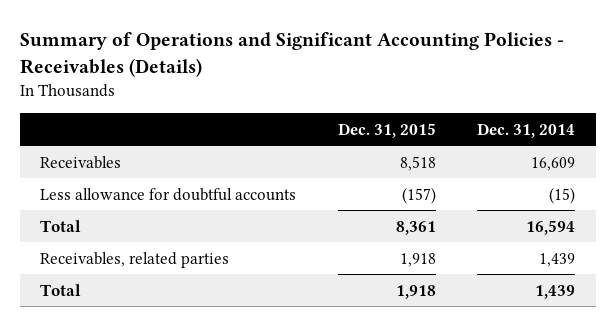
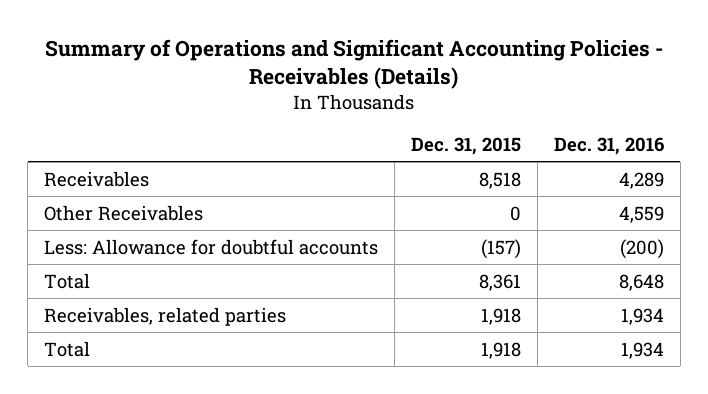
[476,122,575,138] Dec. 31, 2014 -> none
none -> [553,137,664,156] Dec. 31, 2016
none -> [44,204,204,221] Other Receivables
[40,187,297,201] Less allowance for doubtful accounts -> [44,238,379,255] Less: Allowance for doubtful accounts

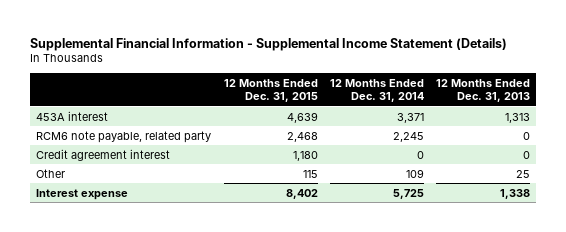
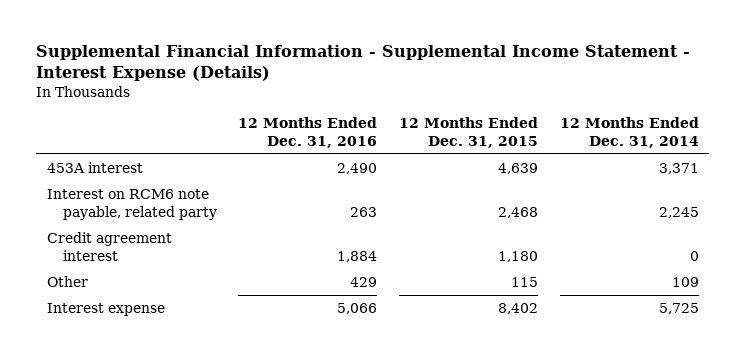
[30,37,508,51] Supplemental Financial Information - Supplemental Income Statement (Details) -> [35,44,690,82] Supplemental Financial Information - Supplemental Income Statement - Interest Expense (Details)
[435,79,530,102] 12 Months Ended Dec. 31, 2013 -> none
none -> [238,117,378,148] 12 Months Ended Dec. 31, 2016
[36,130,212,143] RCM6 note payable, related party -> [46,188,217,220] Interest on RCM6 note payable, related party

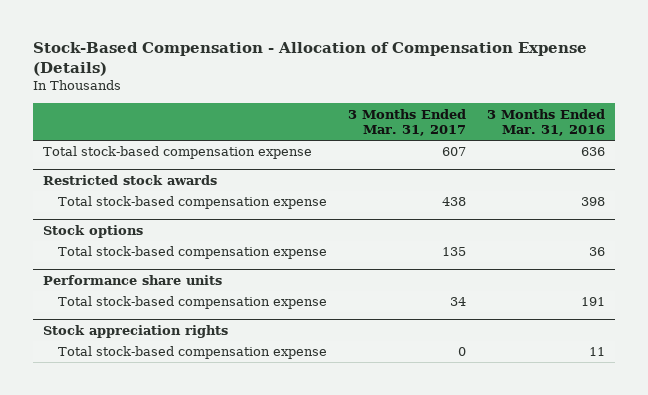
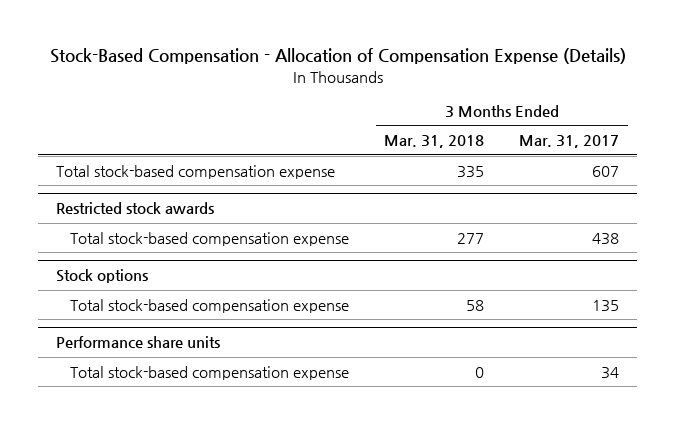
[486,108,605,137] 3 Months Ended Mar. 31, 2016 -> none
none -> [384,135,485,149] Mar. 31, 2018
[43,325,229,339] Stock appreciation rights -> none
[57,346,327,360] Total stock-based compensation expense -> none

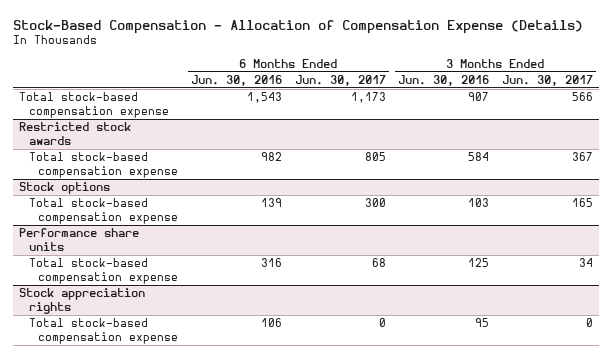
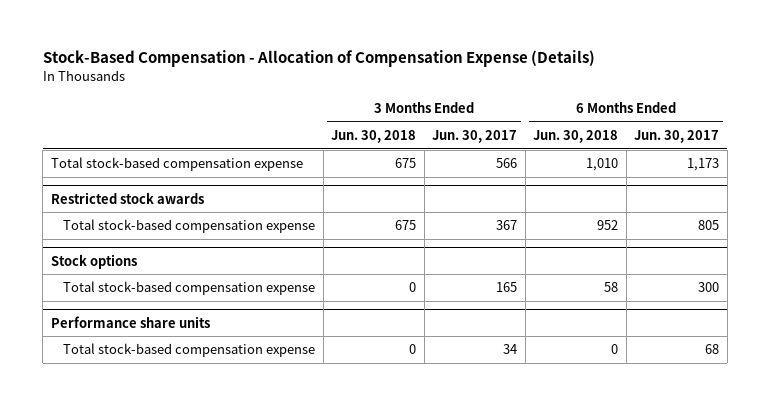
[190,74,282,86] Jun. 30, 2016 -> none
[398,74,490,86] Jun. 30, 2016 -> none
none -> [331,130,417,144] Jun. 30, 2018
none -> [533,130,619,144] Jun. 30, 2018
[18,288,145,314] Stock appreciation rights -> none
[28,318,179,344] Total stock-based compensation expense -> none

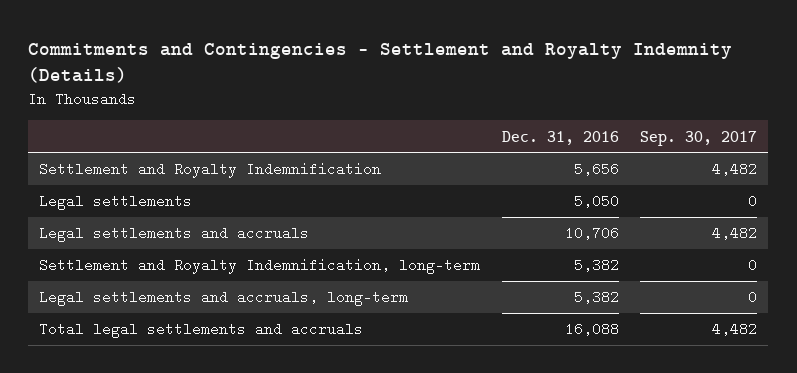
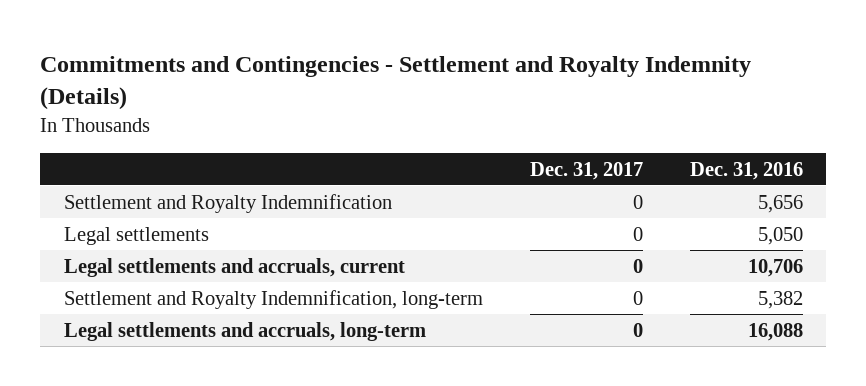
[640,130,758,146] Sep. 30, 2017 -> none
none -> [529,161,643,180] Dec. 31, 2017
[39,226,310,243] Legal settlements and accruals -> [63,257,405,277] Legal settlements and accruals, current
[39,322,364,339] Total legal settlements and accruals -> none
[573,290,619,305] 5,382 -> [747,322,803,341] 16,088

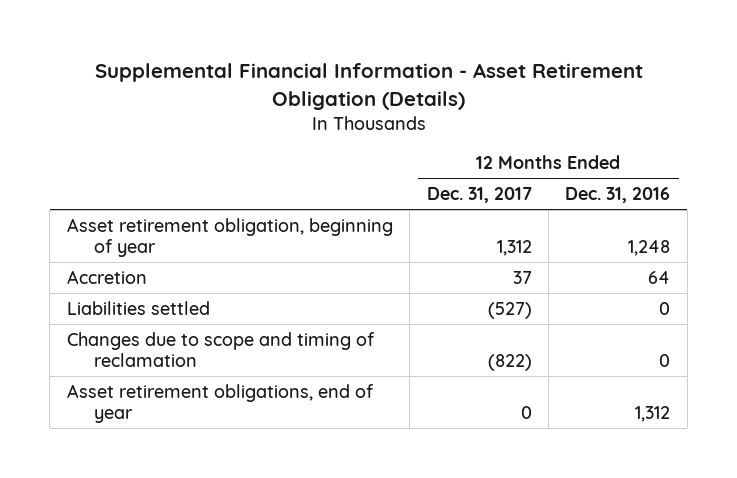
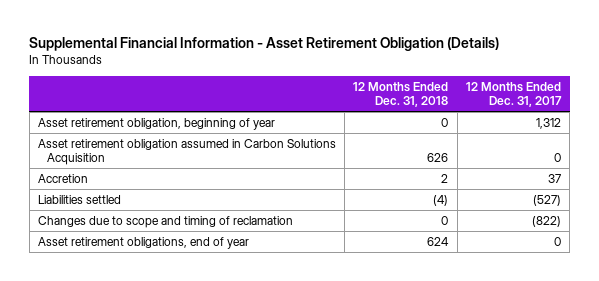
[565,187,671,204] Dec. 31, 2016 -> none
none -> [353,81,449,108] 12 Months Ended Dec. 31, 2018
none -> [37,138,336,166] Asset retirement obligation assumed in Carbon Solutions Acquisition

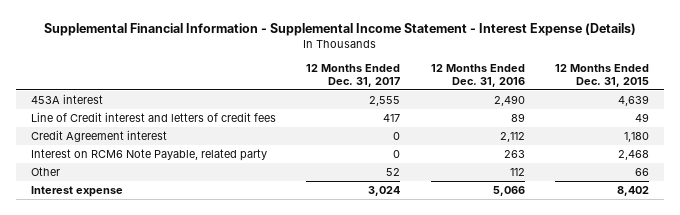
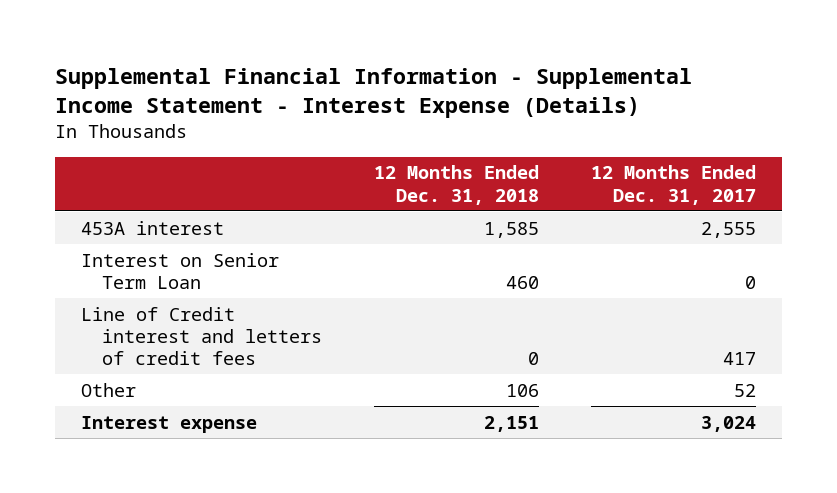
[430,63,525,87] 12 Months Ended Dec. 31, 2016 -> none
[555,63,650,87] 12 Months Ended Dec. 31, 2015 -> none
none -> [374,165,540,205] 12 Months Ended Dec. 31, 2018
none -> [80,252,279,289] Interest on Senior Term Loan
[30,129,167,142] Credit Agreement interest -> none
[30,148,267,161] Interest on RCM6 Note Payable, related party -> none

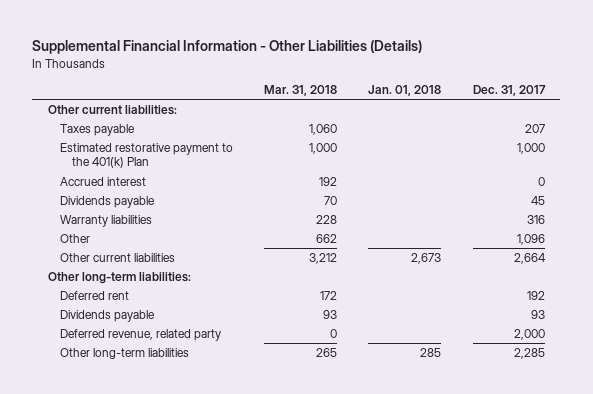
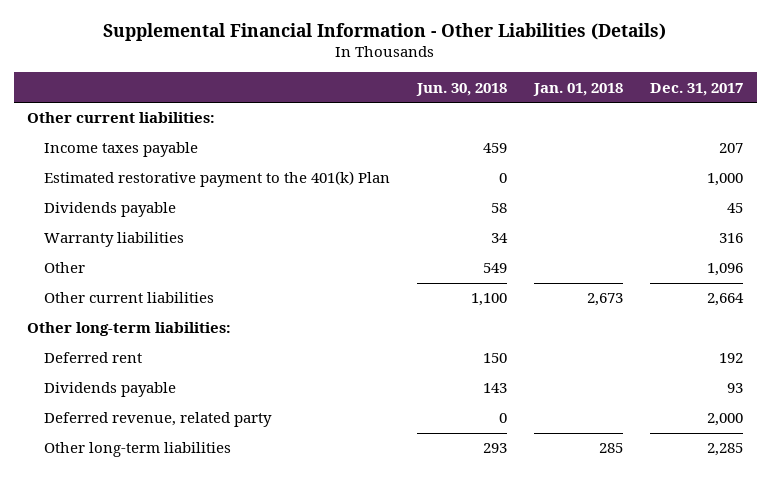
[264,85,338,97] Mar. 31, 2018 -> none
none -> [416,82,508,96] Jun. 30, 2018
[60,124,136,137] Taxes payable -> [43,142,198,158] Income taxes payable
[60,177,147,187] Accrued interest -> none

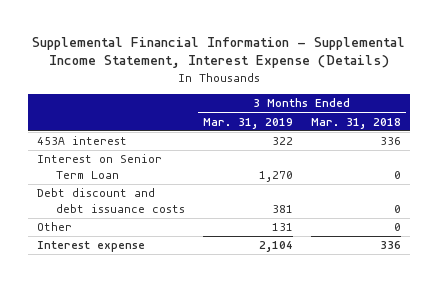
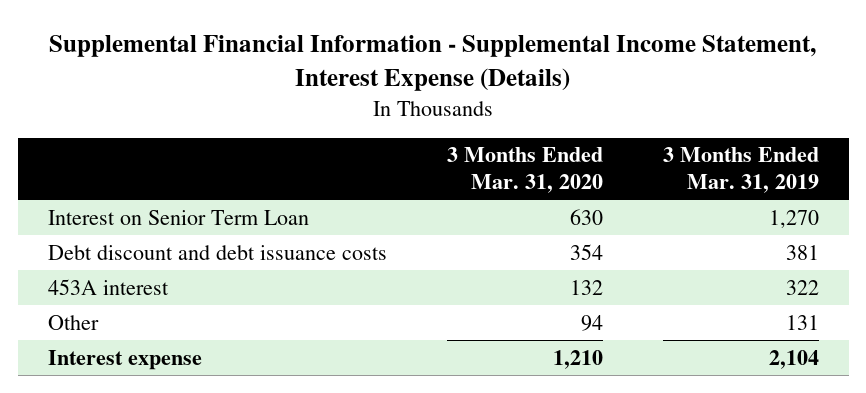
[311,117,402,129] Mar. 31, 2018 -> none
none -> [446,147,603,194] 3 Months Ended Mar. 31, 2020
[36,136,127,146] 453A interest -> [47,278,169,295] 453A interest

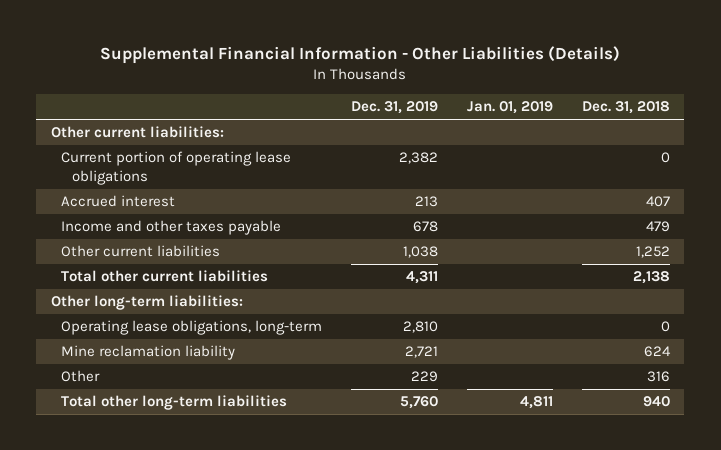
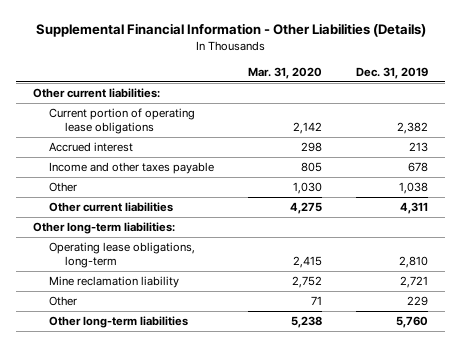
[467,101,554,115] Jan. 01, 2019 -> none
[581,101,670,115] Dec. 31, 2018 -> none
none -> [248,66,323,79] Mar. 31, 2020
[61,270,269,283] Total other current liabilities -> none
none -> [49,182,78,193] Other
[403,246,439,259] 1,038 -> [400,202,429,215] 4,311
[61,395,288,411] Total other long-term liabilities -> [49,316,189,329] Other long-term liabilities

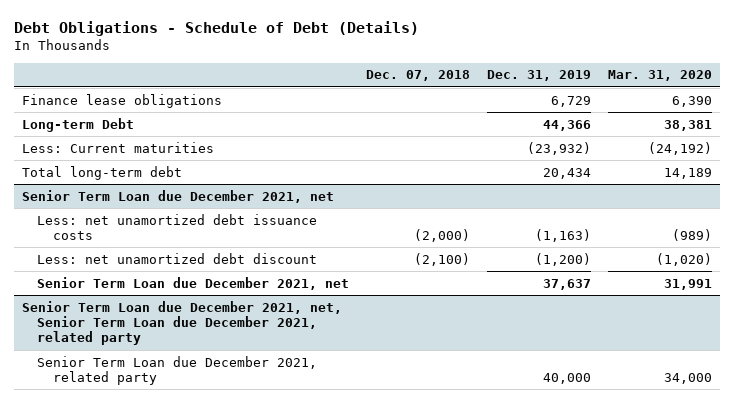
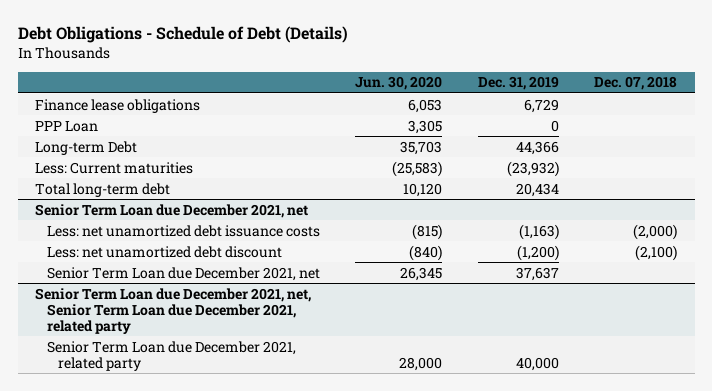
[607,70,712,82] Mar. 31, 2020 -> none
none -> [355,76,443,91] Jun. 30, 2020
none -> [35,120,99,132] PPP Loan

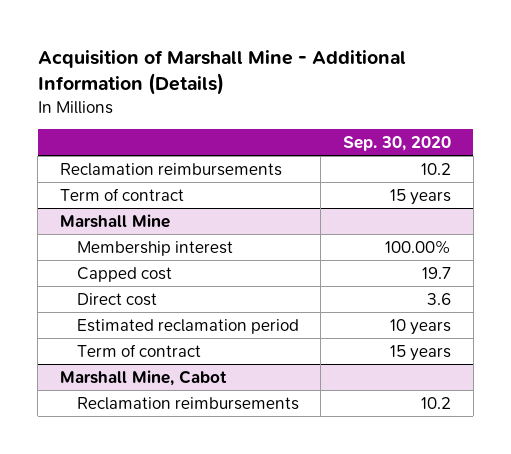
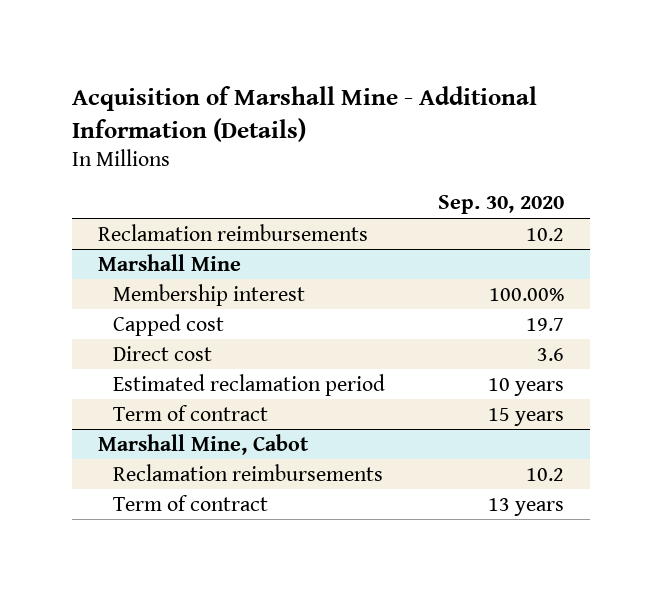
[60,187,185,201] Term of contract -> none
none -> [113,494,269,511] Term of contract

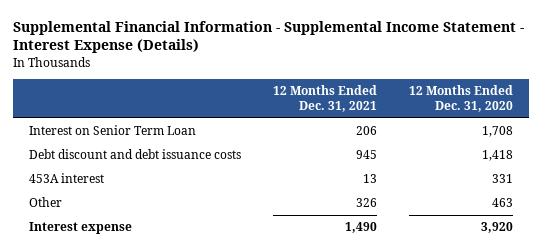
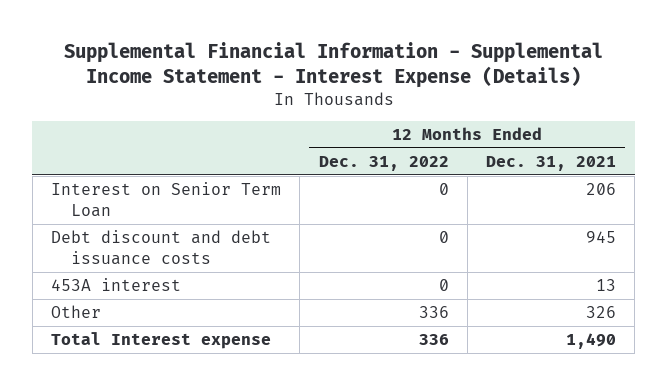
[408,85,513,112] 12 Months Ended Dec. 31, 2020 -> none
none -> [318,156,449,172] Dec. 31, 2022
[28,222,132,235] Interest expense -> [51,332,272,350] Total Interest expense

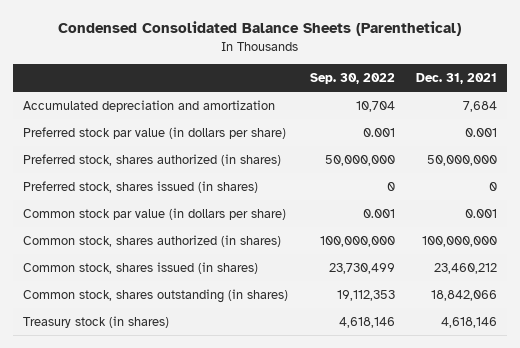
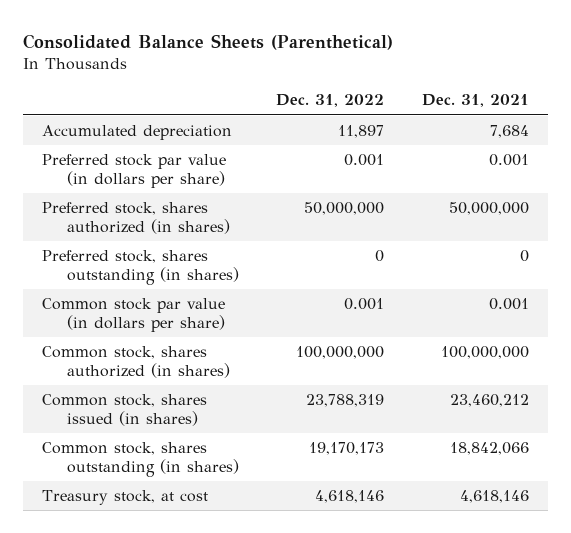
[58,21,462,37] Condensed Consolidated Balance Sheets (Parenthetical) -> [23,33,394,50] Consolidated Balance Sheets (Parenthetical)
[309,73,395,85] Sep. 30, 2022 -> none
none -> [276,94,385,108] Dec. 31, 2022
[23,99,276,112] Accumulated depreciation and amortization -> [42,125,233,141] Accumulated depreciation
[23,180,259,193] Preferred stock, shares issued (in shares) -> [42,250,239,285] Preferred stock, shares outstanding (in shares)
[23,315,170,328] Treasury stock (in shares) -> [42,490,209,506] Treasury stock, at cost

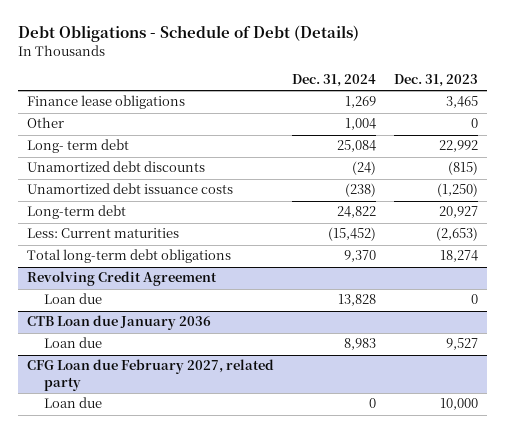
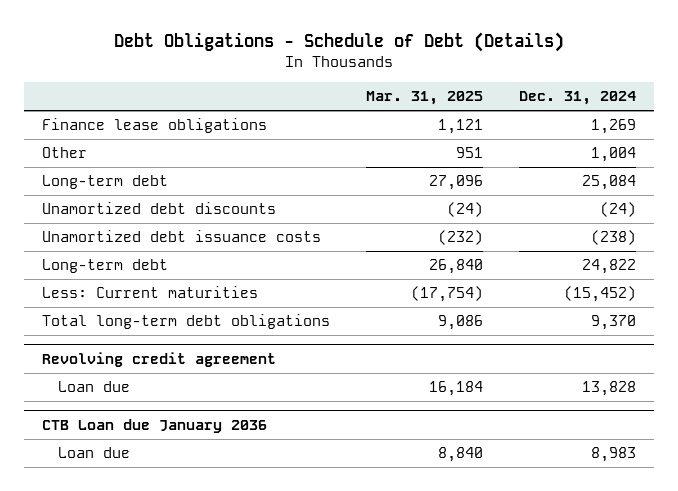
[394,74,479,88] Dec. 31, 2023 -> none
none -> [366,91,484,106] Mar. 31, 2025
[27,139,130,154] Long- term debt -> [42,175,169,190] Long-term debt
[27,271,218,287] Revolving Credit Agreement -> [42,351,277,367] Revolving credit agreement
[27,359,275,392] CFG Loan due February 2027, related party -> none
[44,397,103,409] Loan due -> none

